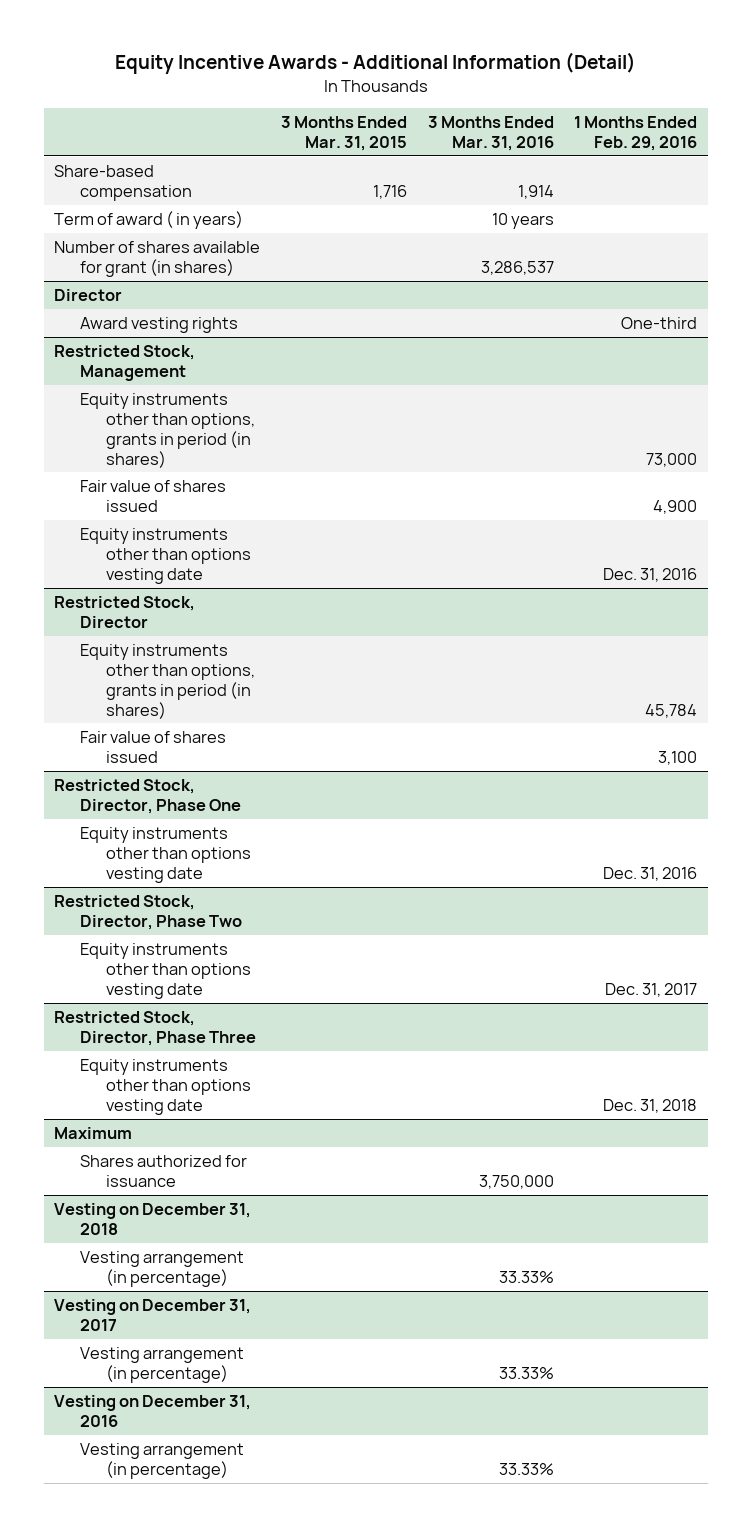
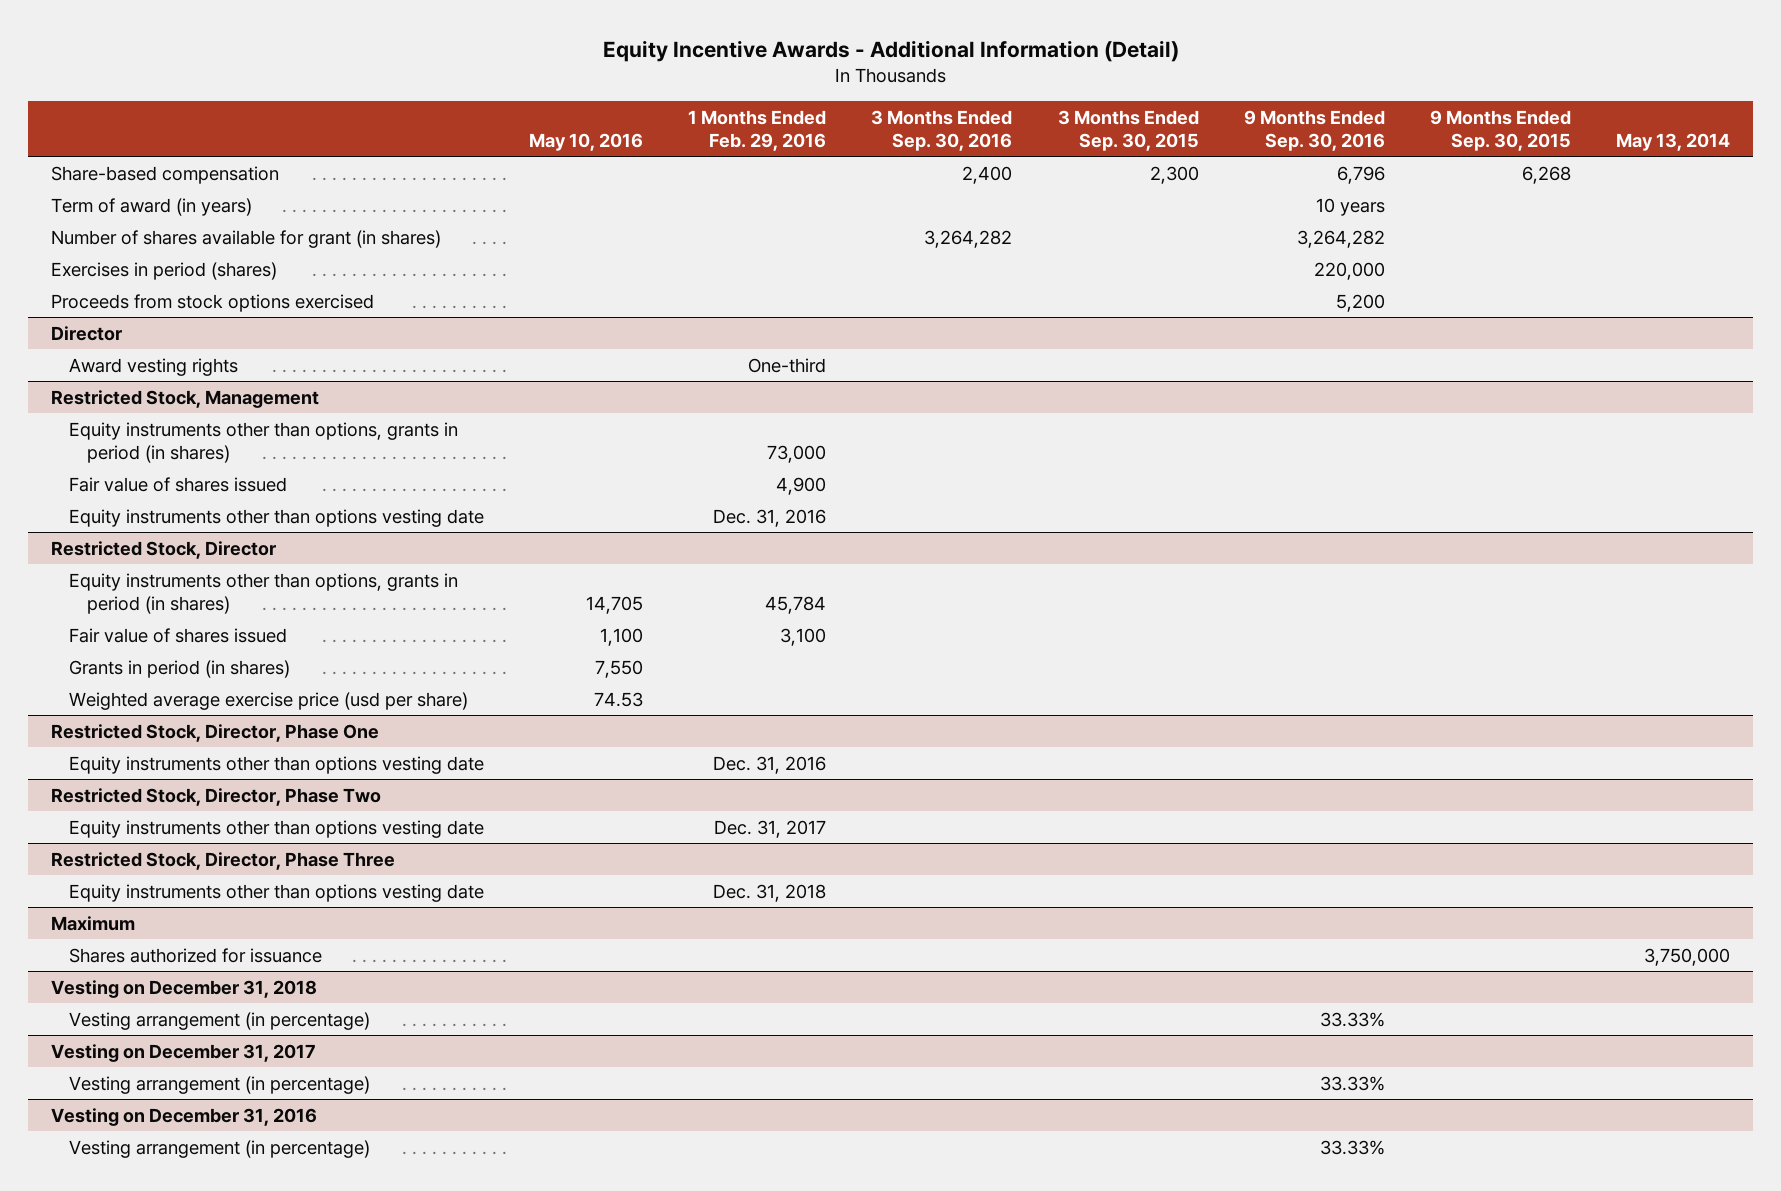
[280,116,407,151] 3 Months Ended Mar. 31, 2015 -> none
[427,116,554,151] 3 Months Ended Mar. 31, 2016 -> none
none -> [529,132,644,151] May 10, 2016
none -> [871,109,1013,151] 3 Months Ended Sep. 30, 2016
none -> [1057,109,1199,151] 3 Months Ended Sep. 30, 2015
none -> [1243,109,1385,151] 9 Months Ended Sep. 30, 2016
none -> [1429,109,1571,151] 9 Months Ended Sep. 30, 2015
none -> [1616,132,1731,151] May 13, 2014
[54,210,244,229] Term of award ( in years) -> [51,197,253,216] Term of award (in years)
none -> [51,261,278,280] Exercises in period (shares)
none -> [51,293,375,312] Proceeds from stock options exercised
none -> [68,659,290,678] Grants in period (in shares)
none -> [68,691,468,710] Weighted average exercise price (usd per share)

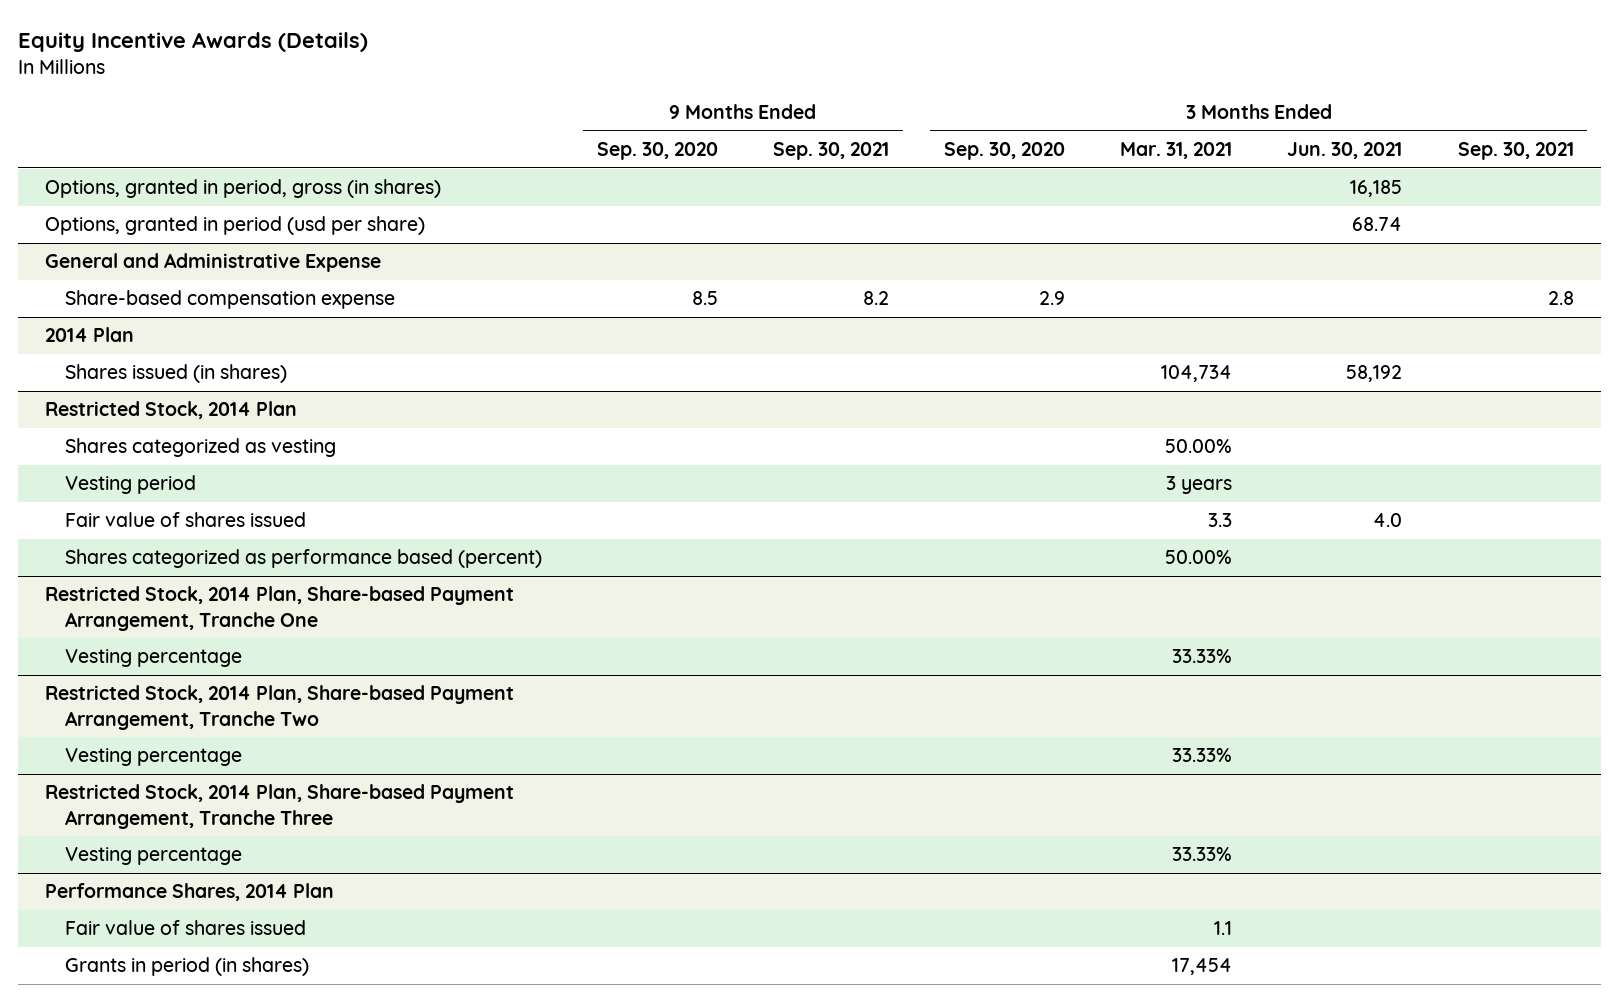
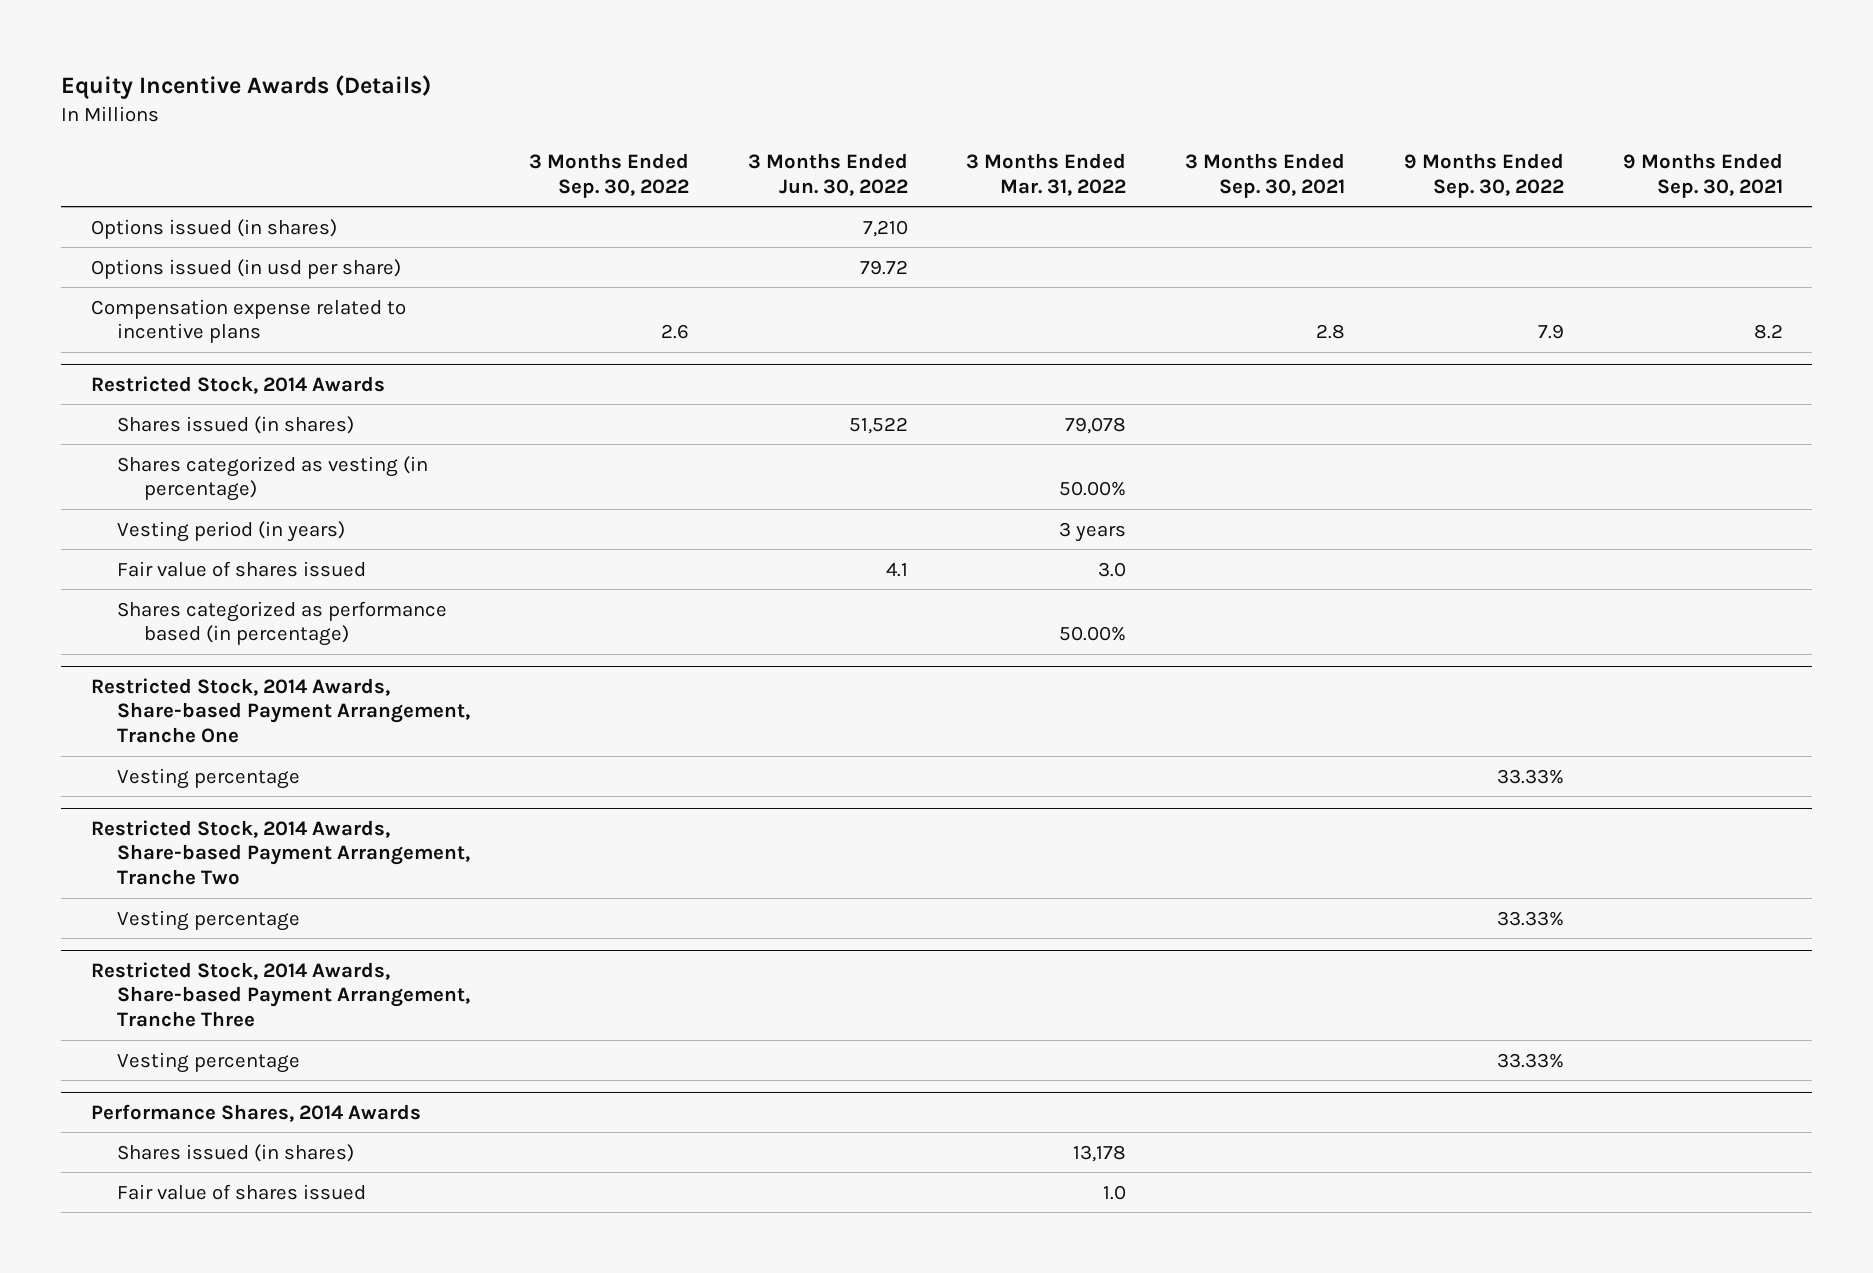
[597,141,719,160] Sep. 30, 2020 -> none
[944,141,1066,160] Sep. 30, 2020 -> none
[1120,141,1233,159] Mar. 31, 2021 -> none
[1287,141,1403,159] Jun. 30, 2021 -> none
none -> [528,152,689,198] 3 Months Ended Sep. 30, 2022
none -> [747,152,908,196] 3 Months Ended Jun. 30, 2022
none -> [966,152,1127,196] 3 Months Ended Mar. 31, 2022
none -> [1403,152,1564,198] 9 Months Ended Sep. 30, 2022
[45,253,382,273] General and Administrative Expense -> none
[64,290,395,310] Share-based compensation expense -> none
[45,327,135,343] 2014 Plan -> none
[64,364,287,384] Shares issued (in shares) -> none
[45,179,442,199] Options, granted in period, gross (in shares) -> [90,218,337,239] Options issued (in shares)
[45,216,426,236] Options, granted in period (usd per share) -> [90,258,401,279] Options issued (in usd per share)
none -> [90,298,406,344] Compensation expense related to incentive plans
[45,401,298,420] Restricted Stock, 2014 Plan -> [90,375,385,394] Restricted Stock, 2014 Awards
none -> [117,415,355,434] Shares issued (in shares)
[64,438,336,458] Shares categorized as vesting -> [117,455,429,502] Shares categorized as vesting (in percentage)
[64,475,196,495] Vesting period -> [117,520,346,542] Vesting period (in years)
[64,549,542,569] Shares categorized as performance based (percent) -> [117,600,448,647] Shares categorized as performance based (in percentage)
[45,586,515,631] Restricted Stock, 2014 Plan, Share-based Payment Arrangement, Tranche One -> [90,677,471,744] Restricted Stock, 2014 Awards, Share-based Payment Arrangement, Tranche One
[45,685,515,730] Restricted Stock, 2014 Plan, Share-based Payment Arrangement, Tranche Two -> [90,819,471,886] Restricted Stock, 2014 Awards, Share-based Payment Arrangement, Tranche Two
[45,784,515,829] Restricted Stock, 2014 Plan, Share-based Payment Arrangement, Tranche Three -> [90,961,471,1028] Restricted Stock, 2014 Awards, Share-based Payment Arrangement, Tranche Three
[45,883,335,902] Performance Shares, 2014 Plan -> [90,1103,421,1122] Performance Shares, 2014 Awards
none -> [117,1143,355,1162] Shares issued (in shares)
[64,957,309,977] Grants in period (in shares) -> none

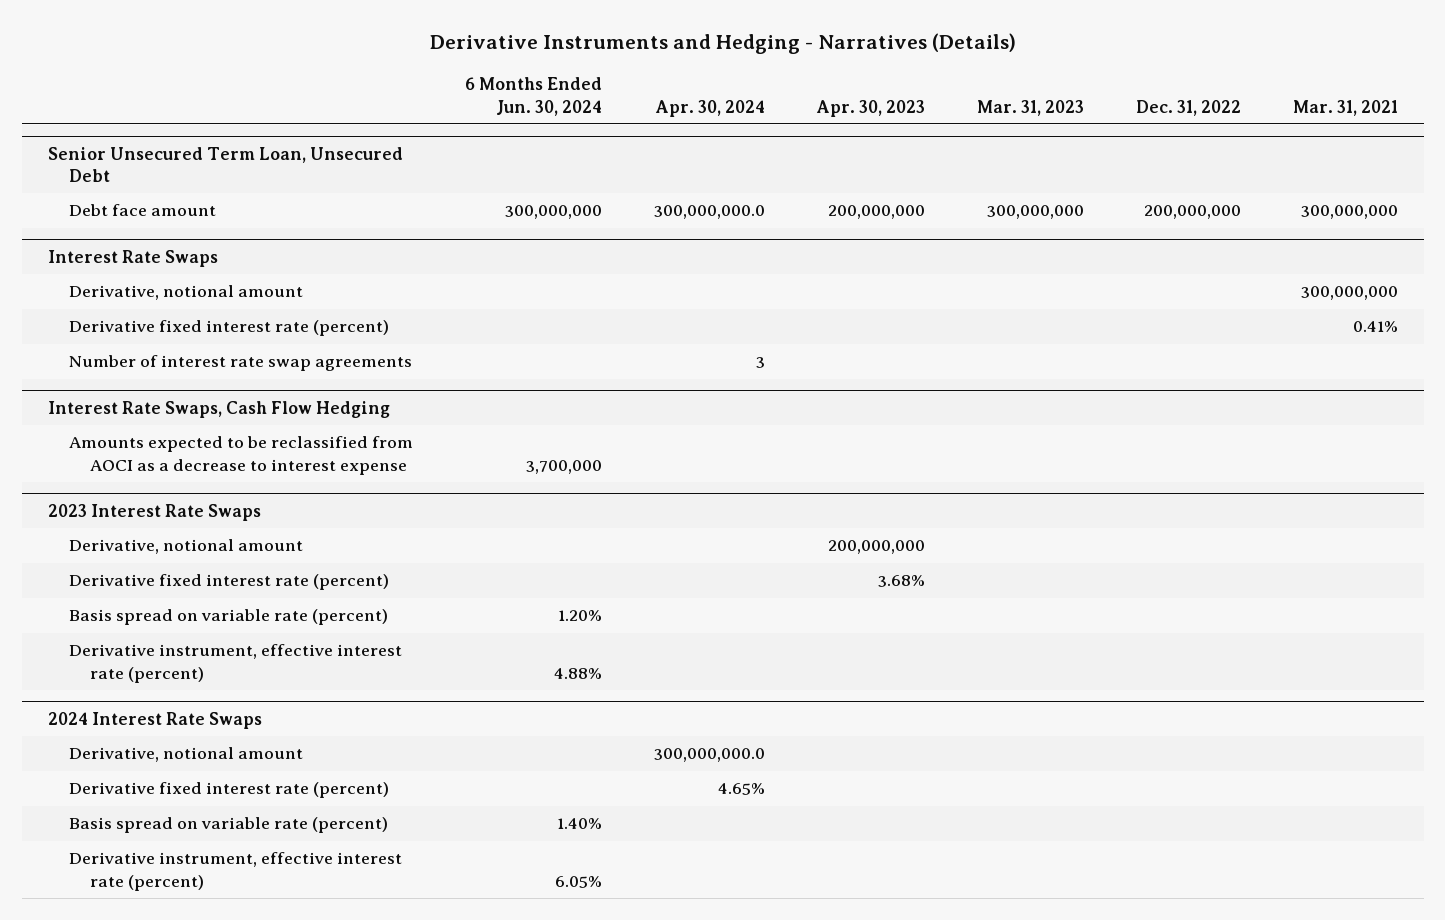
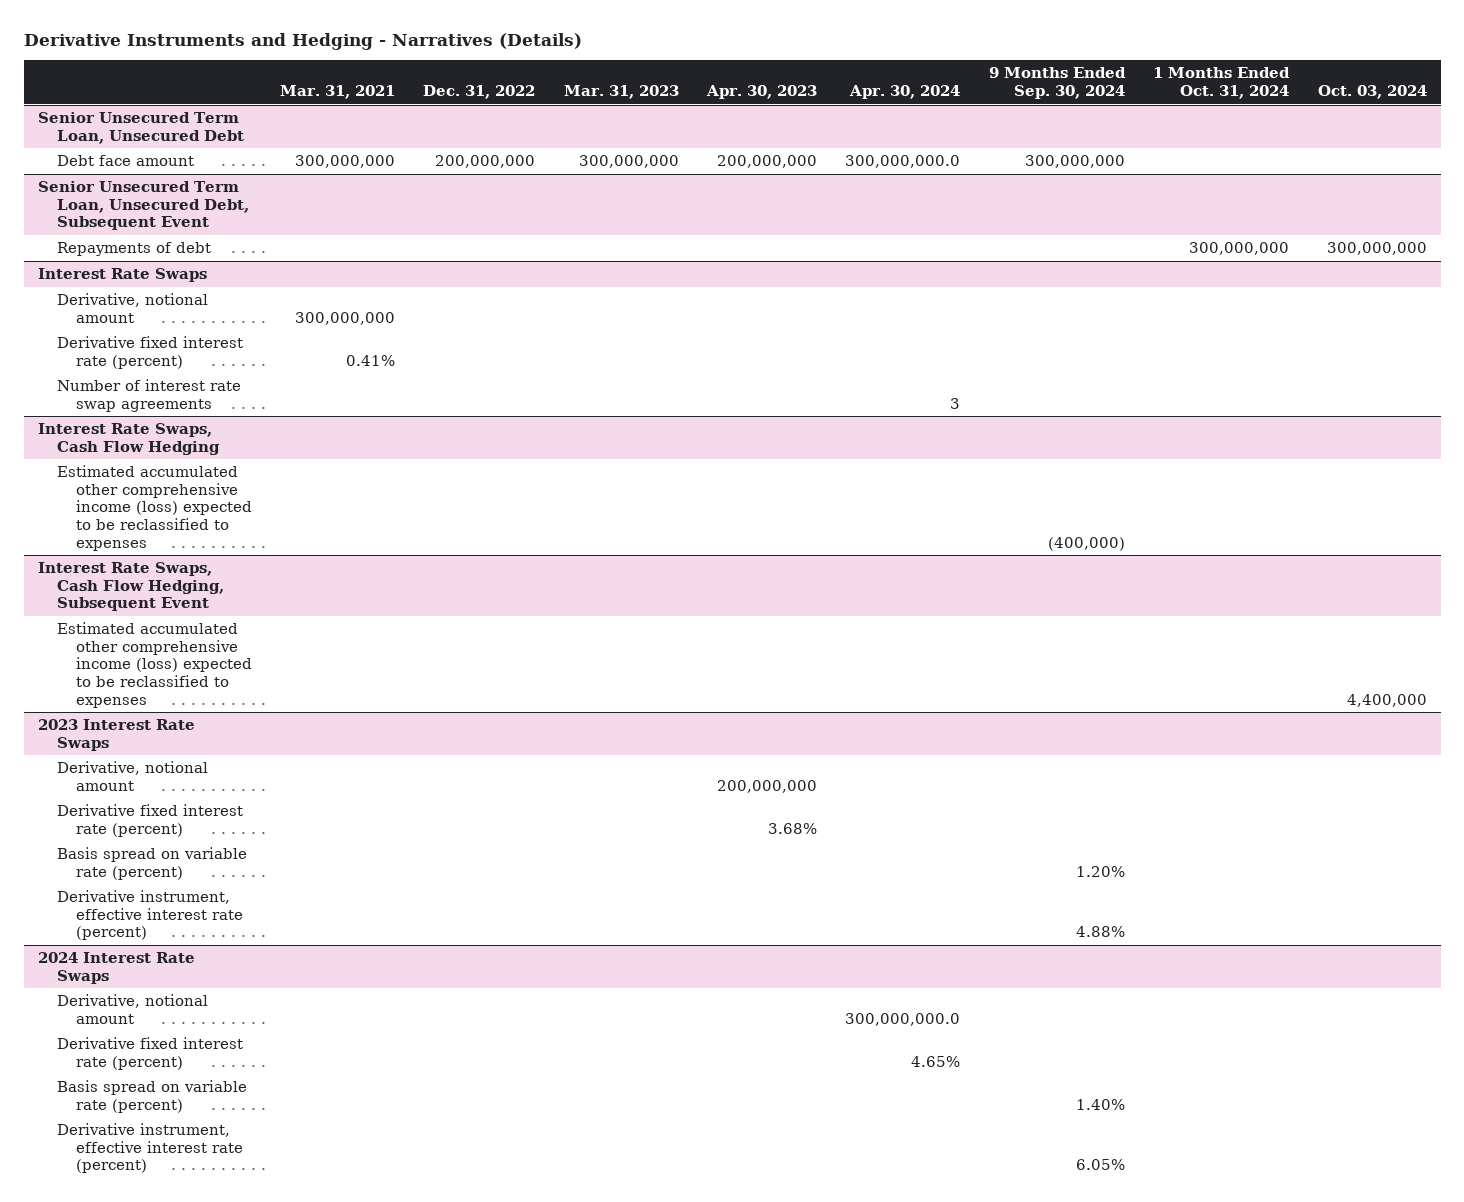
[464,77,602,116] 6 Months Ended Jun. 30, 2024 -> none
none -> [988,67,1126,99] 9 Months Ended Sep. 30, 2024
none -> [1153,67,1291,99] 1 Months Ended Oct. 31, 2024
none -> [1317,84,1427,99] Oct. 03, 2024
none -> [37,181,249,231] Senior Unsecured Term Loan, Unsecured Debt, Subsequent Event
none -> [56,242,211,257] Repayments of debt
[68,436,413,475] Amounts expected to be reclassified from AOCI as a decrease to interest expense -> [56,465,252,551] Estimated accumulated other comprehensive income (loss) expected to be reclassified to expenses
none -> [37,562,224,612] Interest Rate Swaps, Cash Flow Hedging, Subsequent Event
none -> [56,622,252,708] Estimated accumulated other comprehensive income (loss) expected to be reclassified to expenses

